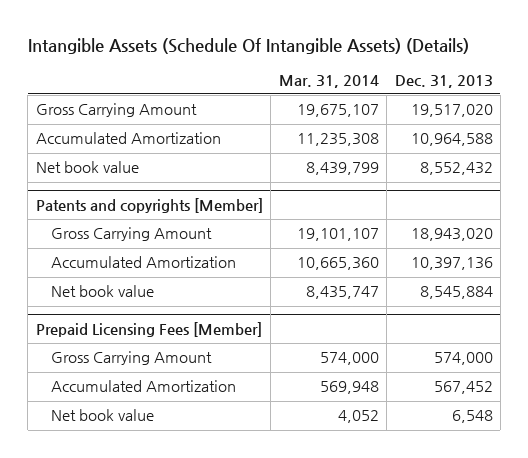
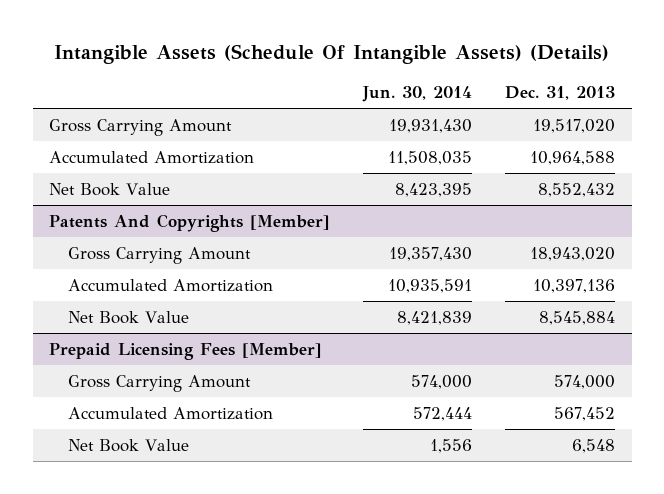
[278,74,379,88] Mar. 31, 2014 -> none
none -> [362,86,473,103] Jun. 30, 2014
[35,161,139,174] Net book value -> [49,182,171,196] Net Book Value
[35,198,263,214] Patents and copyrights [Member] -> [49,213,331,232] Patents And Copyrights [Member]
[50,285,154,298] Net book value -> [67,310,189,324] Net Book Value
[50,409,154,422] Net book value -> [67,438,189,452] Net Book Value

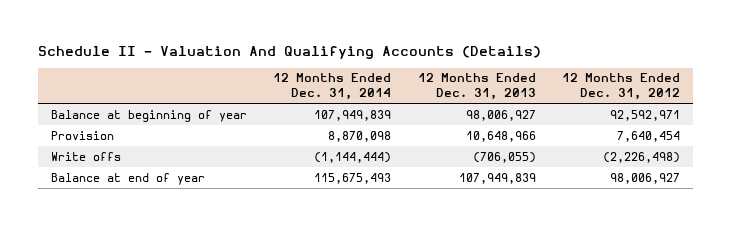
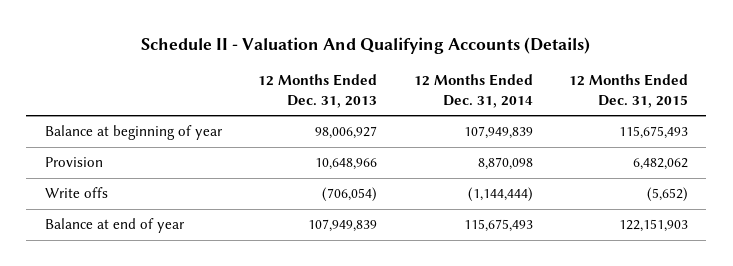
[561,73,680,101] 12 Months Ended Dec. 31, 2012 -> none
none -> [569,74,689,108] 12 Months Ended Dec. 31, 2015
[472,151,536,163] (706,055) -> [322,187,378,203] (706,054)

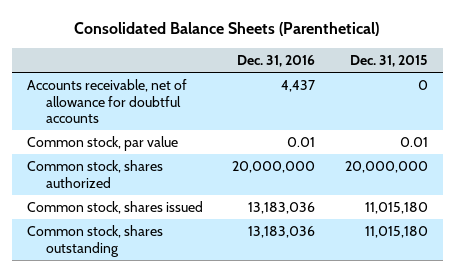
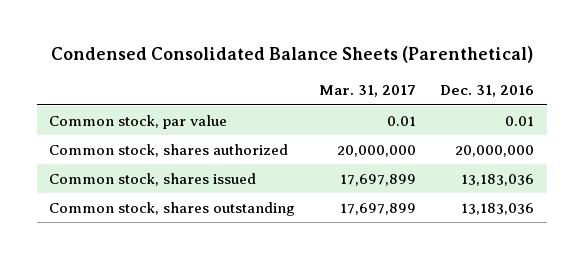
[74,21,380,36] Consolidated Balance Sheets (Parenthetical) -> [50,46,533,64] Condensed Consolidated Balance Sheets (Parenthetical)
[349,54,428,67] Dec. 31, 2015 -> none
none -> [319,85,417,98] Mar. 31, 2017
[27,79,188,123] Accounts receivable, net of allowance for doubtful accounts -> none

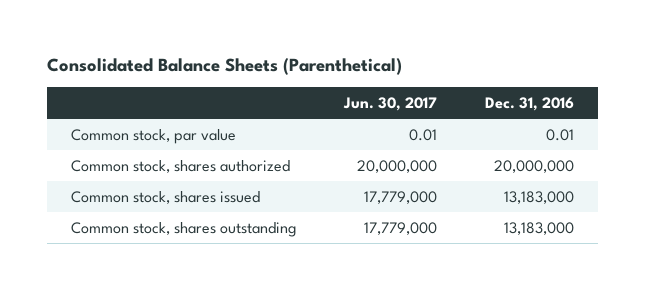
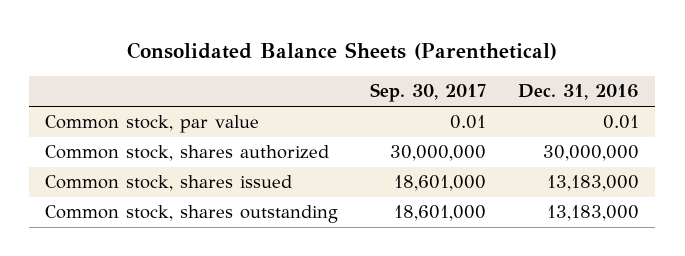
[343,97,438,112] Jun. 30, 2017 -> none
none -> [370,83,487,103] Sep. 30, 2017
[494,159,575,173] 20,000,000 -> [543,145,640,162] 30,000,000

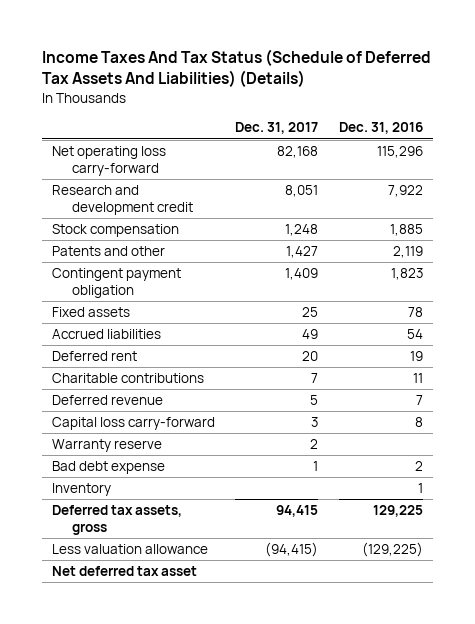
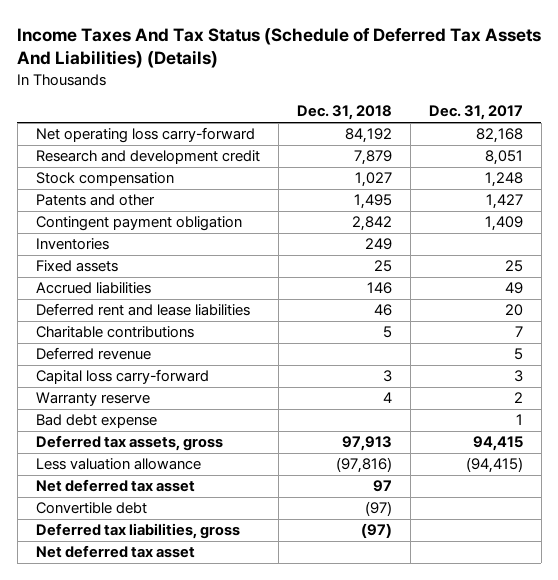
[338,122,423,135] Dec. 31, 2016 -> none
none -> [296,105,392,121] Dec. 31, 2018
none -> [35,238,109,251] Inventories
[52,351,138,362] Deferred rent -> [35,303,250,317] Deferred rent and lease liabilities
[52,483,112,497] Inventory -> none
none -> [35,502,147,515] Convertible debt
none -> [35,523,240,540] Deferred tax liabilities, gross
none -> [35,545,195,559] Net deferred tax asset

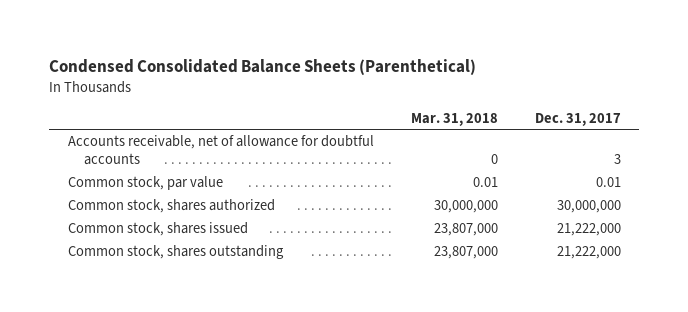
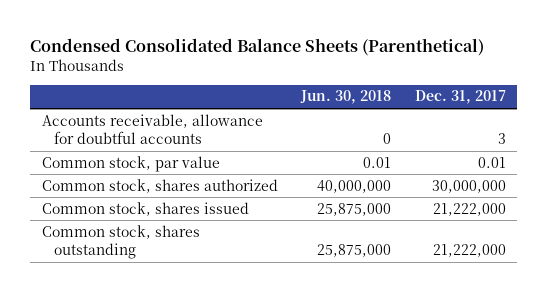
[410,112,498,126] Mar. 31, 2018 -> none
none -> [300,90,392,105] Jun. 30, 2018
[67,135,374,166] Accounts receivable, net of allowance for doubtful accounts -> [41,113,263,145] Accounts receivable, allowance for doubtful accounts

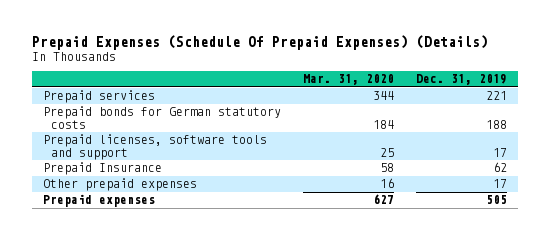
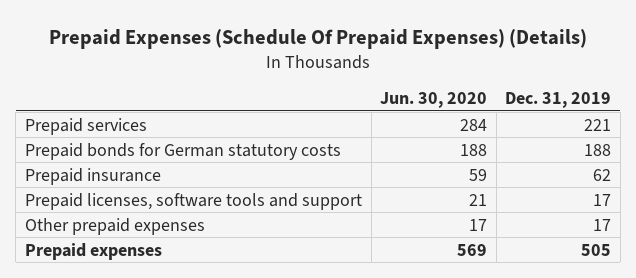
[302,74,394,86] Mar. 31, 2020 -> none
none -> [380,91,488,108] Jun. 30, 2020
none -> [25,167,162,185] Prepaid insurance
[42,162,162,176] Prepaid Insurance -> none

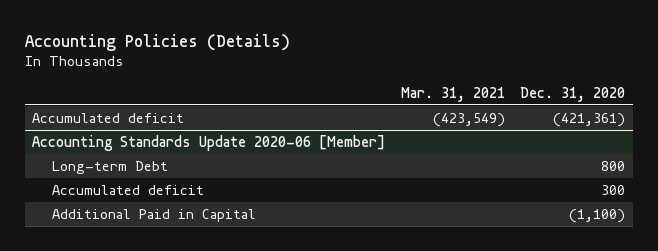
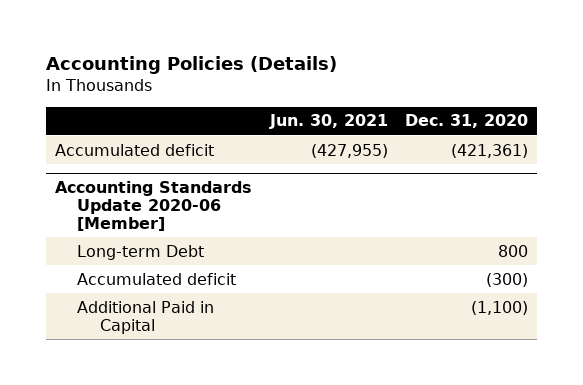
[400,86,505,102] Mar. 31, 2021 -> none
none -> [268,114,388,130] Jun. 30, 2021
[601,185,626,196] 300 -> [486,272,529,287] (300)

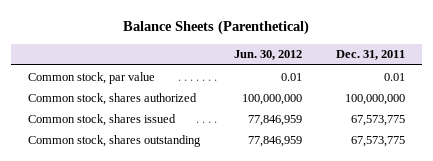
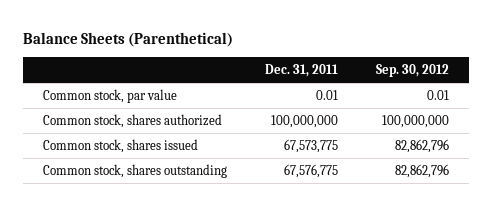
[233,50,302,61] Jun. 30, 2012 -> none
none -> [376,64,450,78] Sep. 30, 2012
[350,135,405,147] 67,573,775 -> [283,164,338,179] 67,576,775

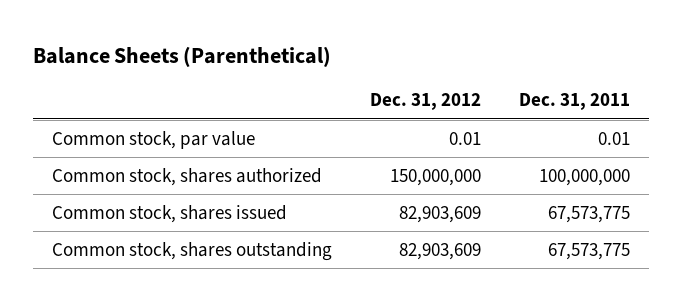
[376,64,450,78] Sep. 30, 2012 -> none
none -> [370,93,482,111] Dec. 31, 2012
[283,164,338,179] 67,576,775 -> [548,242,631,260] 67,573,775

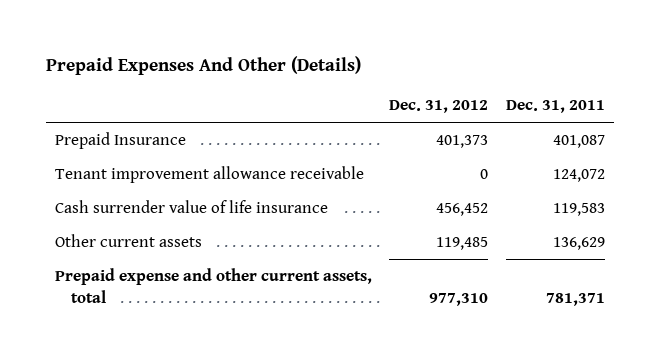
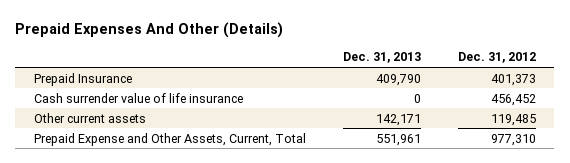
[505,100,605,114] Dec. 31, 2011 -> none
none -> [342,52,421,64] Dec. 31, 2013
[54,166,364,184] Tenant improvement allowance receivable -> none
[54,268,372,303] Prepaid expense and other current assets, total -> [33,132,306,146] Prepaid Expense and Other Assets, Current, Total

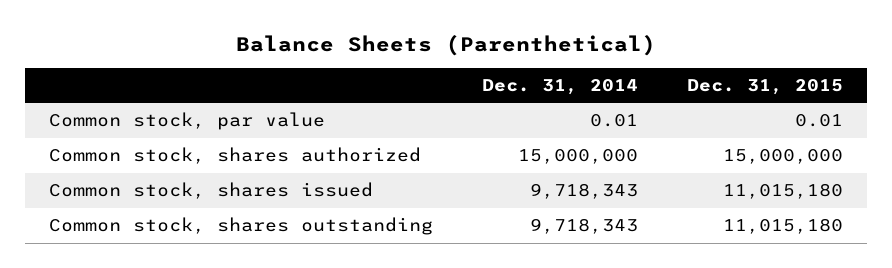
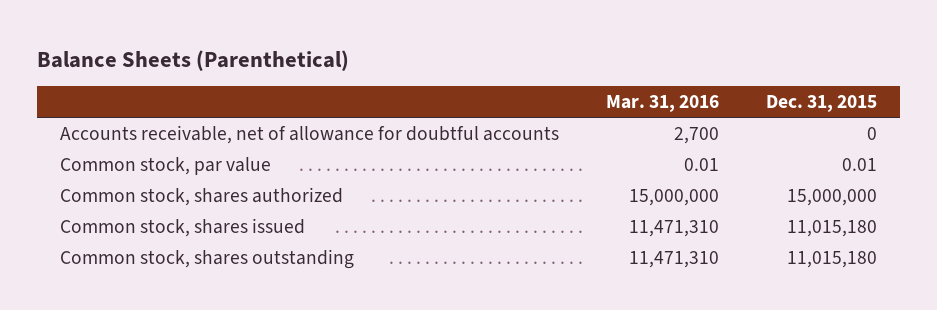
[481,78,638,95] Dec. 31, 2014 -> none
none -> [606,95,720,113] Mar. 31, 2016
none -> [60,124,560,144] Accounts receivable, net of allowance for doubtful accounts

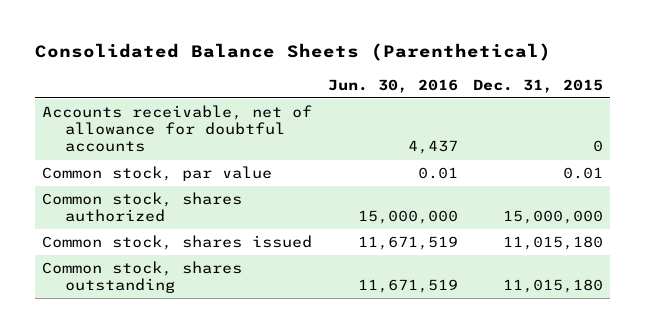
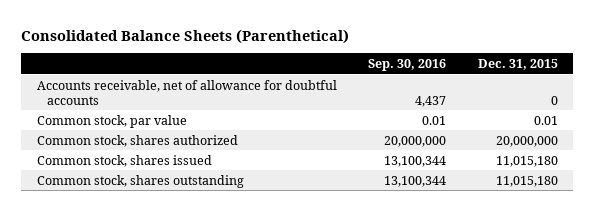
[327,78,458,93] Jun. 30, 2016 -> none
none -> [368,59,447,72] Sep. 30, 2016
[502,210,603,225] 15,000,000 -> [495,135,558,147] 20,000,000

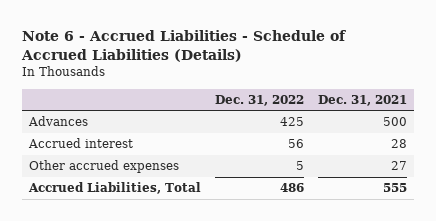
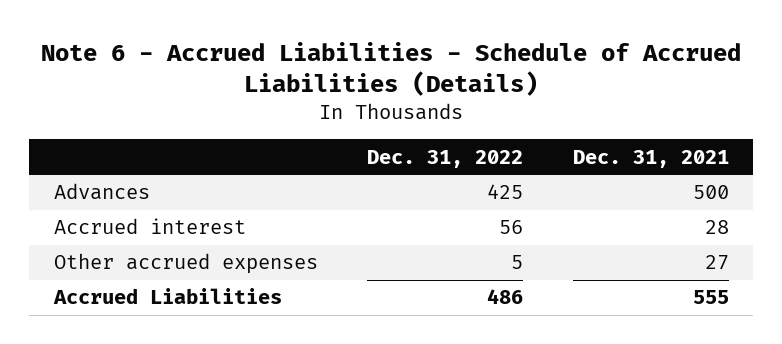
[27,182,201,195] Accrued Liabilities, Total -> [52,288,282,305] Accrued Liabilities

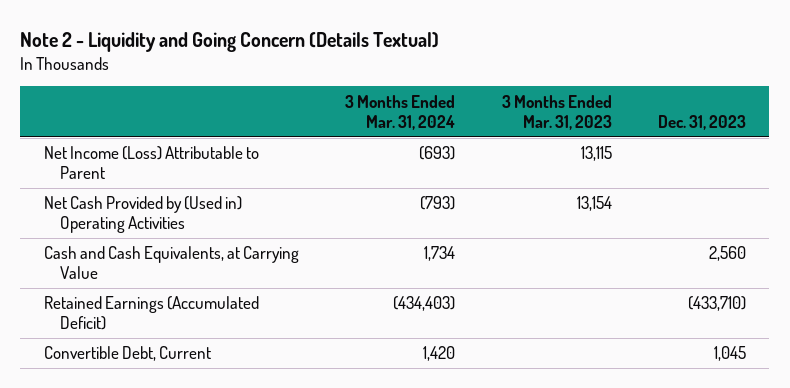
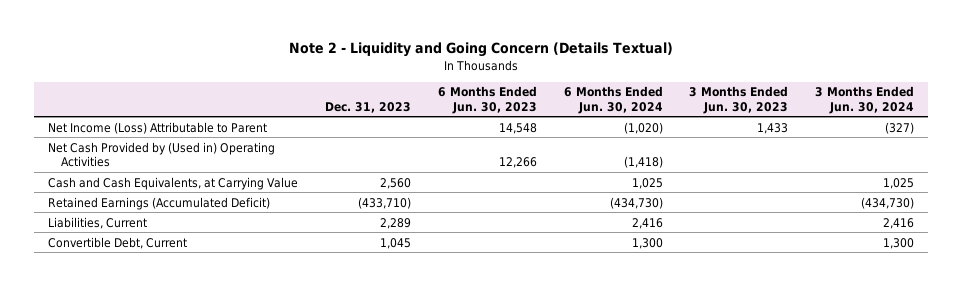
[345,94,456,130] 3 Months Ended Mar. 31, 2024 -> none
[501,94,612,130] 3 Months Ended Mar. 31, 2023 -> none
none -> [437,86,537,114] 6 Months Ended Jun. 30, 2023
none -> [563,86,663,114] 6 Months Ended Jun. 30, 2024
none -> [689,86,789,114] 3 Months Ended Jun. 30, 2023
none -> [815,86,915,114] 3 Months Ended Jun. 30, 2024
none -> [47,216,147,229] Liabilities, Current

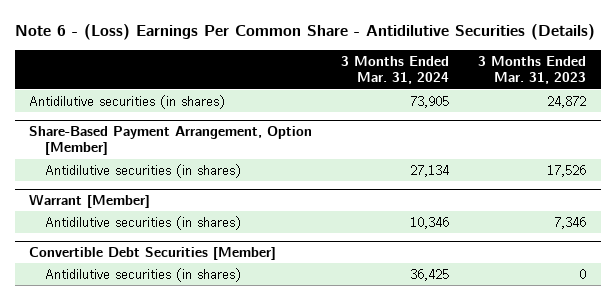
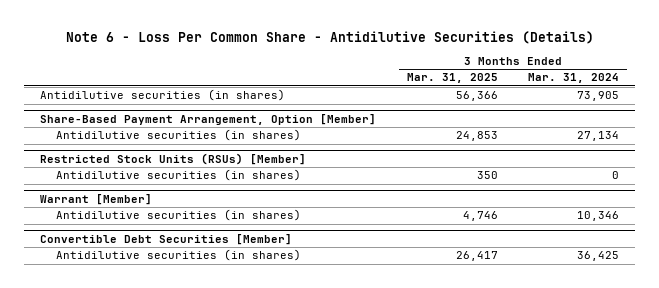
[14,24,595,41] Note 6 - (Loss) Earnings Per Common Share - Antidilutive Securities (Details) -> [65,30,594,44] Note 6 - Loss Per Common Share - Antidilutive Securities (Details)
[478,55,587,85] 3 Months Ended Mar. 31, 2023 -> none
none -> [406,73,498,84] Mar. 31, 2025
none -> [39,152,306,165] Restricted Stock Units (RSUs) [Member]
none -> [56,169,302,182] Antidilutive securities (in shares)

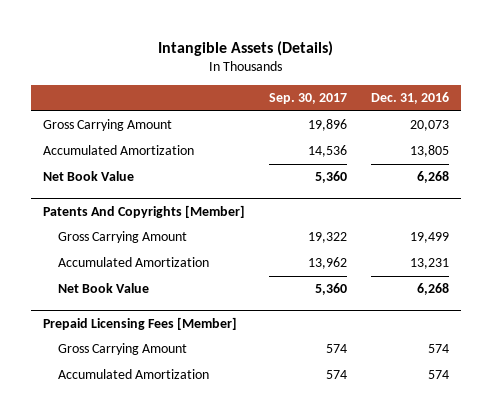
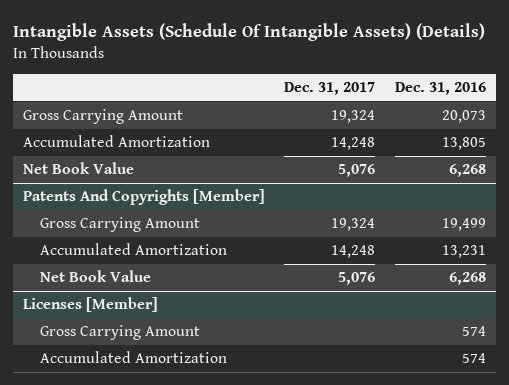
[158,40,334,56] Intangible Assets (Details) -> [13,23,486,42] Intangible Assets (Schedule Of Intangible Assets) (Details)
[269,93,348,105] Sep. 30, 2017 -> none
none -> [284,82,376,96] Dec. 31, 2017
[43,317,238,331] Prepaid Licensing Fees [Member] -> [23,297,159,313] Licenses [Member]

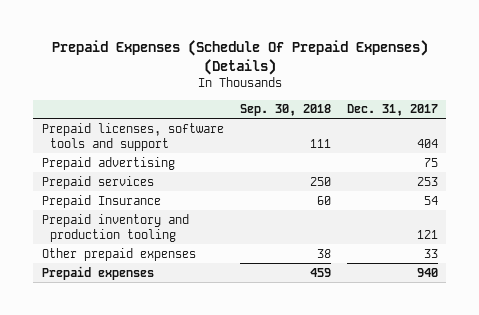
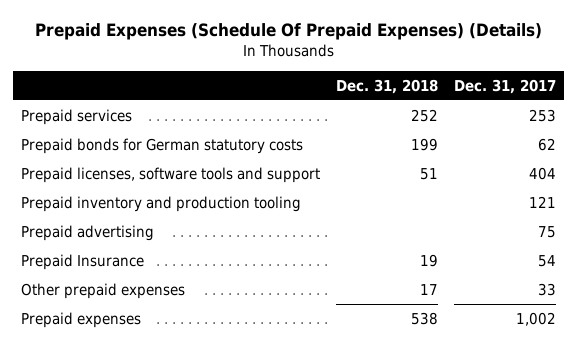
[239,104,331,117] Sep. 30, 2018 -> none
none -> [336,78,439,94] Dec. 31, 2018
[41,175,154,189] Prepaid services -> [21,108,133,125] Prepaid services
none -> [21,137,304,154] Prepaid bonds for German statutory costs
[41,213,189,242] Prepaid inventory and production tooling -> [21,195,302,212] Prepaid inventory and production tooling
[416,267,438,277] 940 -> [516,311,557,326] 1,002

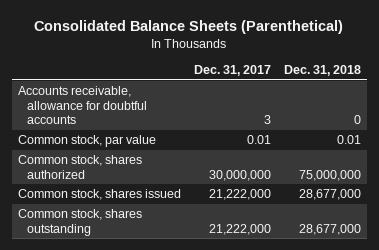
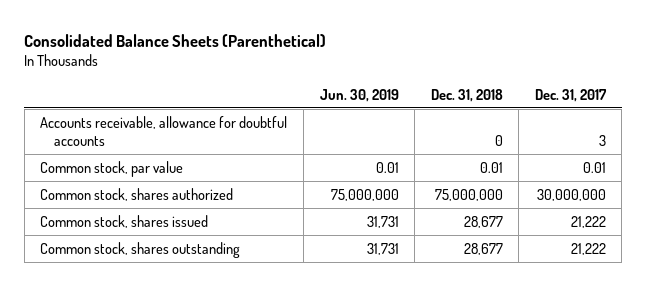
none -> [319,88,399,102] Jun. 30, 2019
[208,189,271,201] 21,222,000 -> [570,215,606,228] 21,222
[298,189,361,201] 28,677,000 -> [463,215,503,228] 28,677
[208,223,271,235] 21,222,000 -> [570,242,606,255] 21,222
[298,223,361,235] 28,677,000 -> [463,242,503,255] 28,677

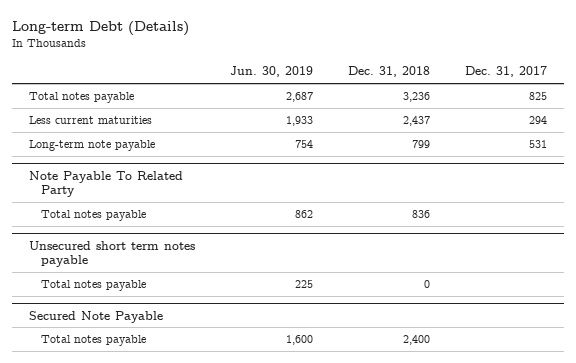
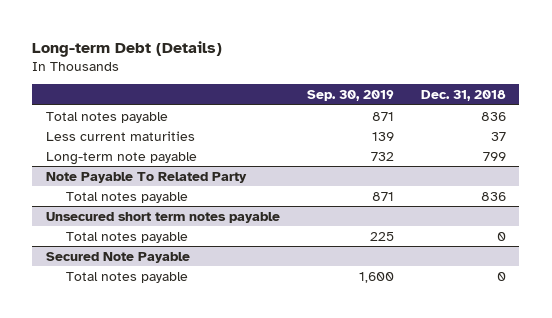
[229,66,313,78] Jun. 30, 2019 -> none
[464,66,547,78] Dec. 31, 2017 -> none
none -> [306,89,394,101] Sep. 30, 2019
[402,92,430,103] 3,236 -> [480,111,506,121] 836
[402,116,430,127] 2,437 -> [490,131,506,141] 37
[402,335,430,346] 2,400 -> [496,271,506,281] 0

